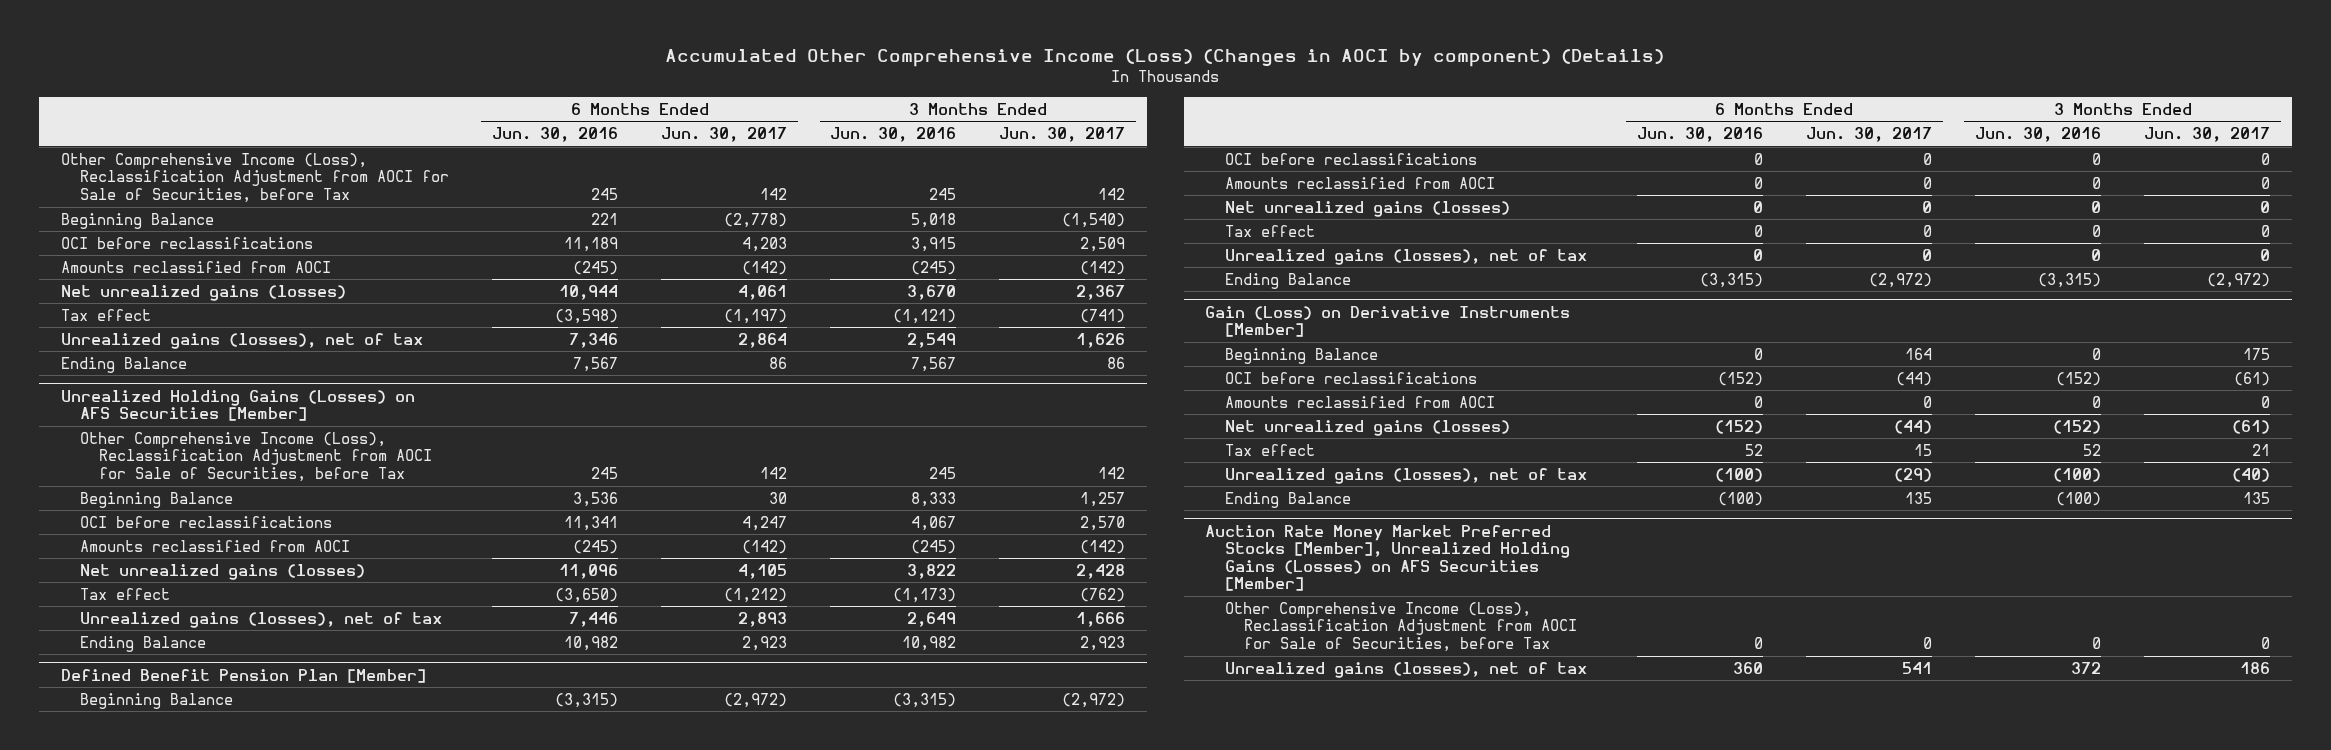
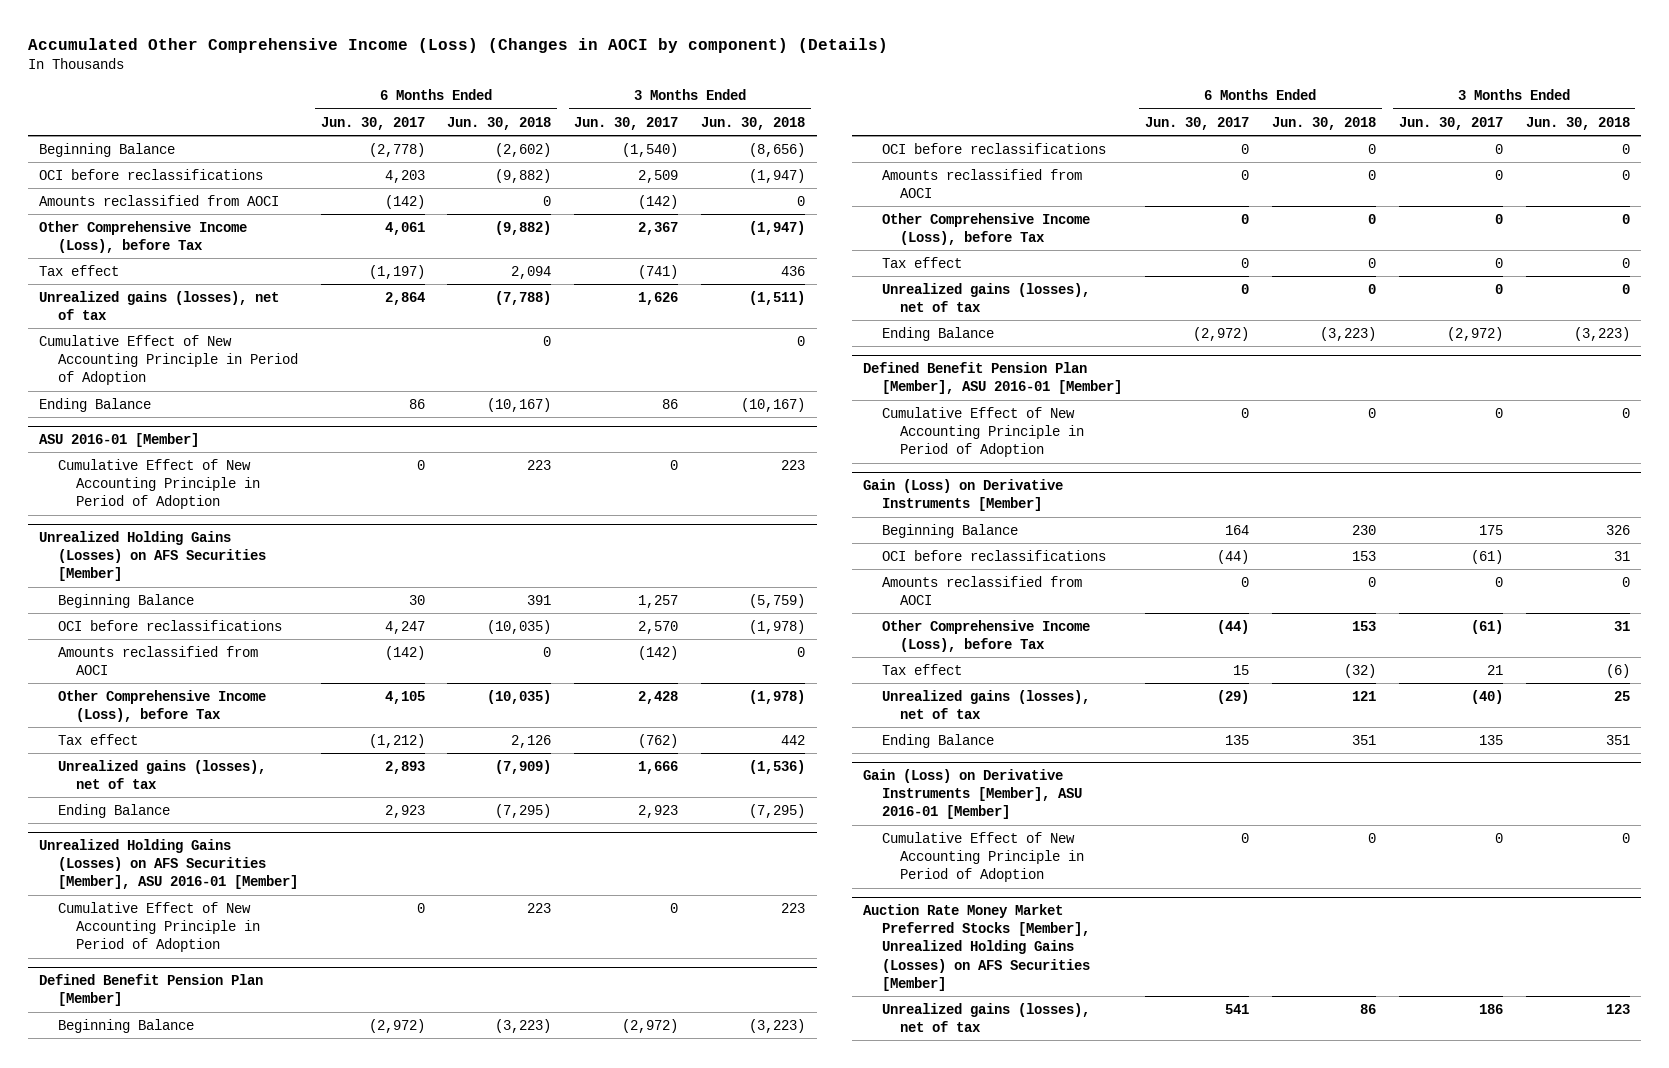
[492,126,619,142] Jun. 30, 2016 -> none
[830,126,957,142] Jun. 30, 2016 -> none
none -> [447,116,552,130] Jun. 30, 2018
none -> [701,116,806,130] Jun. 30, 2018
[60,152,449,204] Other Comprehensive Income (Loss), Reclassification Adjustment from AOCI for Sale of Securities, before Tax -> none
[60,284,346,301] Net unrealized gains (losses) -> [39,220,248,253] Other Comprehensive Income (Loss), before Tax
none -> [39,334,298,386] Cumulative Effect of New Accounting Principle in Period of Adoption
none -> [39,432,200,447] ASU 2016-01 [Member]
none -> [57,458,261,510] Cumulative Effect of New Accounting Principle in Period of Adoption
[79,431,433,483] Other Comprehensive Income (Loss), Reclassification Adjustment from AOCI for Sale of Securities, before Tax -> none
[79,563,365,580] Net unrealized gains (losses) -> [57,689,266,722] Other Comprehensive Income (Loss), before Tax
none -> [39,838,298,890] Unrealized Holding Gains (Losses) on AFS Securities [Member], ASU 2016-01 [Member]
none -> [57,901,261,953] Cumulative Effect of New Accounting Principle in Period of Adoption
[1224,200,1510,217] Net unrealized gains (losses) -> [881,212,1090,245] Other Comprehensive Income (Loss), before Tax
none -> [863,361,1122,395] Defined Benefit Pension Plan [Member], ASU 2016-01 [Member]
none -> [881,406,1085,458] Cumulative Effect of New Accounting Principle in Period of Adoption
[1224,419,1510,436] Net unrealized gains (losses) -> [881,619,1090,652] Other Comprehensive Income (Loss), before Tax
none -> [863,768,1082,820] Gain (Loss) on Derivative Instruments [Member], ASU 2016-01 [Member]
none -> [881,831,1085,883] Cumulative Effect of New Accounting Principle in Period of Adoption
[1224,601,1578,653] Other Comprehensive Income (Loss), Reclassification Adjustment from AOCI for Sale of Securities, before Tax -> none

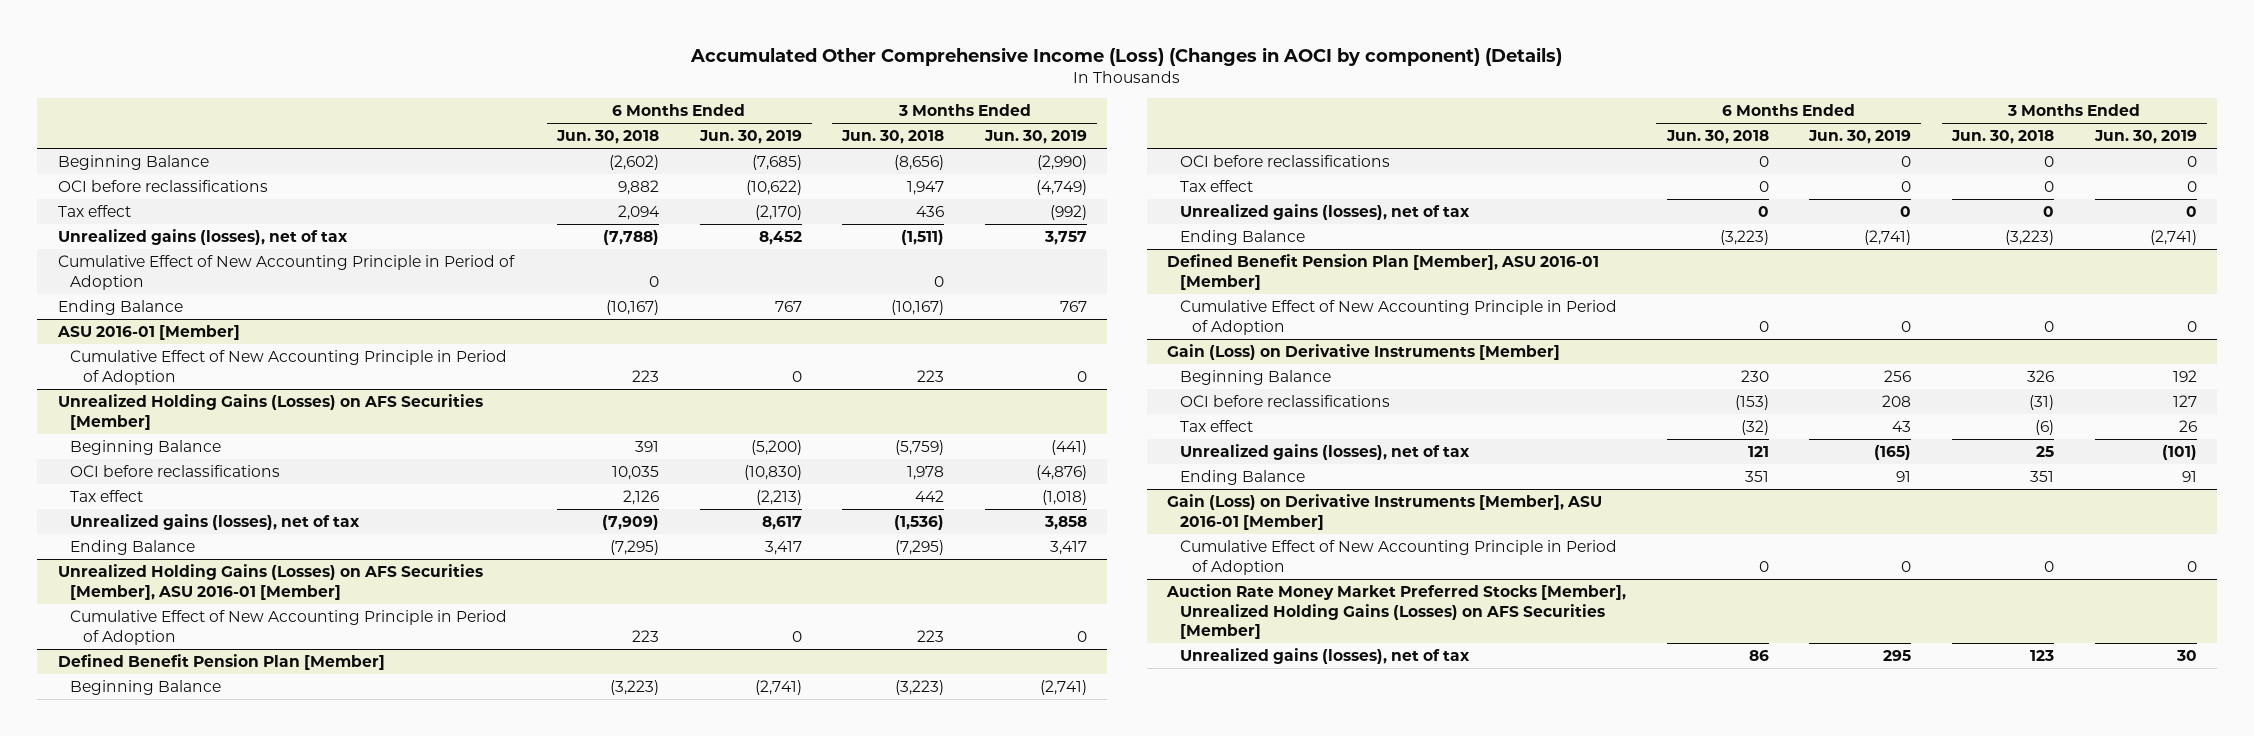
[320,116,425,130] Jun. 30, 2017 -> none
[574,116,679,130] Jun. 30, 2017 -> none
none -> [698,130,802,145] Jun. 30, 2019
none -> [984,130,1088,145] Jun. 30, 2019
[39,194,280,206] Amounts reclassified from AOCI -> none
[39,220,248,253] Other Comprehensive Income (Loss), before Tax -> none
[495,168,552,183] (9,882) -> [618,179,660,195] 9,882
[749,168,806,183] (1,947) -> [907,180,945,195] 1,947
[57,645,258,675] Amounts reclassified from AOCI -> none
[57,689,266,722] Other Comprehensive Income (Loss), before Tax -> none
[487,619,552,634] (10,035) -> [612,465,660,480] 10,035
[749,619,806,634] (1,978) -> [907,465,945,480] 1,978
[881,168,1082,198] Amounts reclassified from AOCI -> none
[881,212,1090,245] Other Comprehensive Income (Loss), before Tax -> none
[881,575,1082,605] Amounts reclassified from AOCI -> none
[881,619,1090,652] Other Comprehensive Income (Loss), before Tax -> none
[1351,550,1376,561] 153 -> [1734,394,1769,410] (153)
[1613,550,1630,561] 31 -> [2028,394,2054,410] (31)

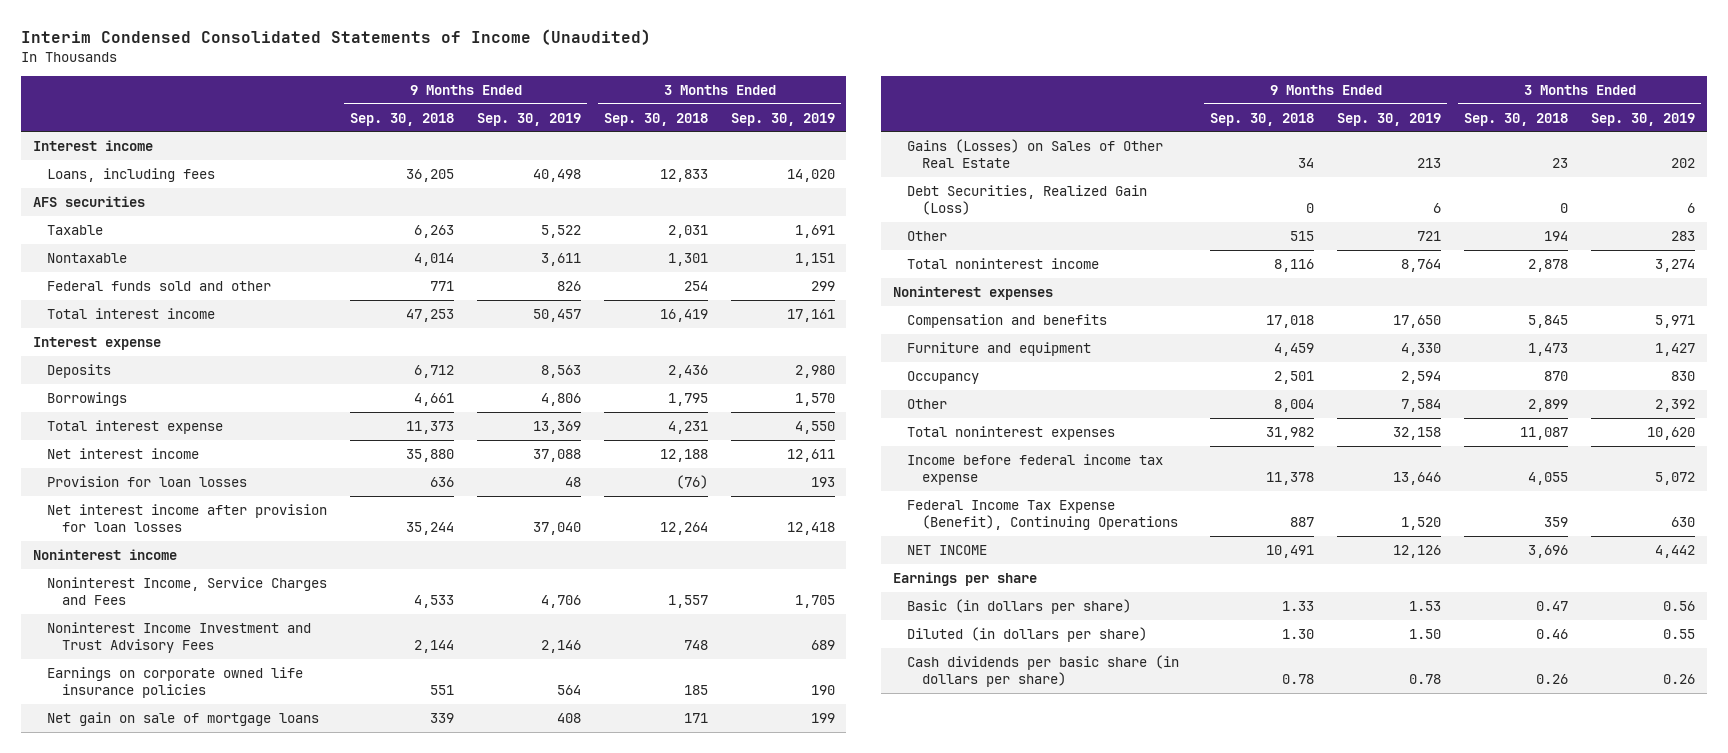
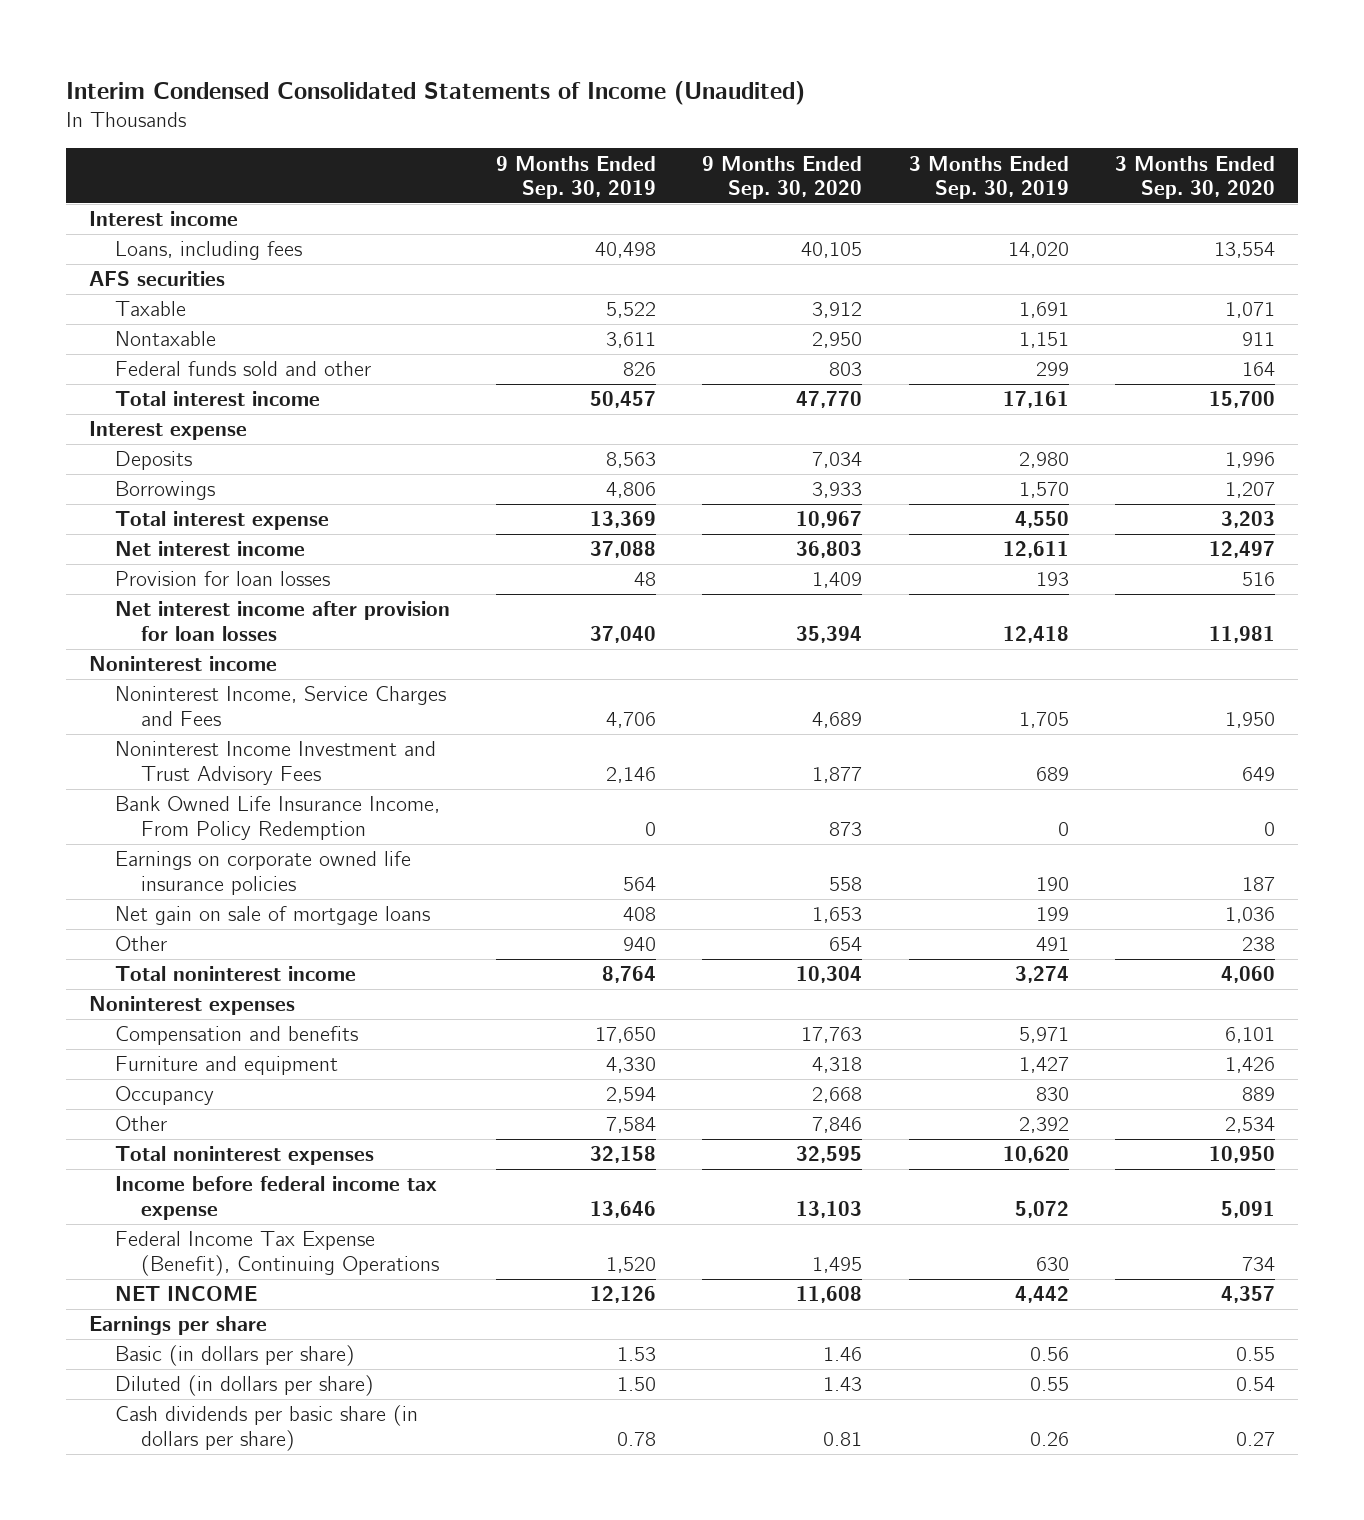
[350,112,455,126] Sep. 30, 2018 -> none
[604,112,709,126] Sep. 30, 2018 -> none
none -> [702,155,863,200] 9 Months Ended Sep. 30, 2020
none -> [1114,155,1275,200] 3 Months Ended Sep. 30, 2020
none -> [115,796,441,840] Bank Owned Life Insurance Income, From Policy Redemption
[907,139,1164,169] Gains (Losses) on Sales of Other Real Estate -> none
[907,185,1148,216] Debt Securities, Realized Gain (Loss) -> none
[1417,231,1442,242] 721 -> [623,937,657,952] 940
[1671,231,1696,242] 283 -> [1035,937,1069,952] 491

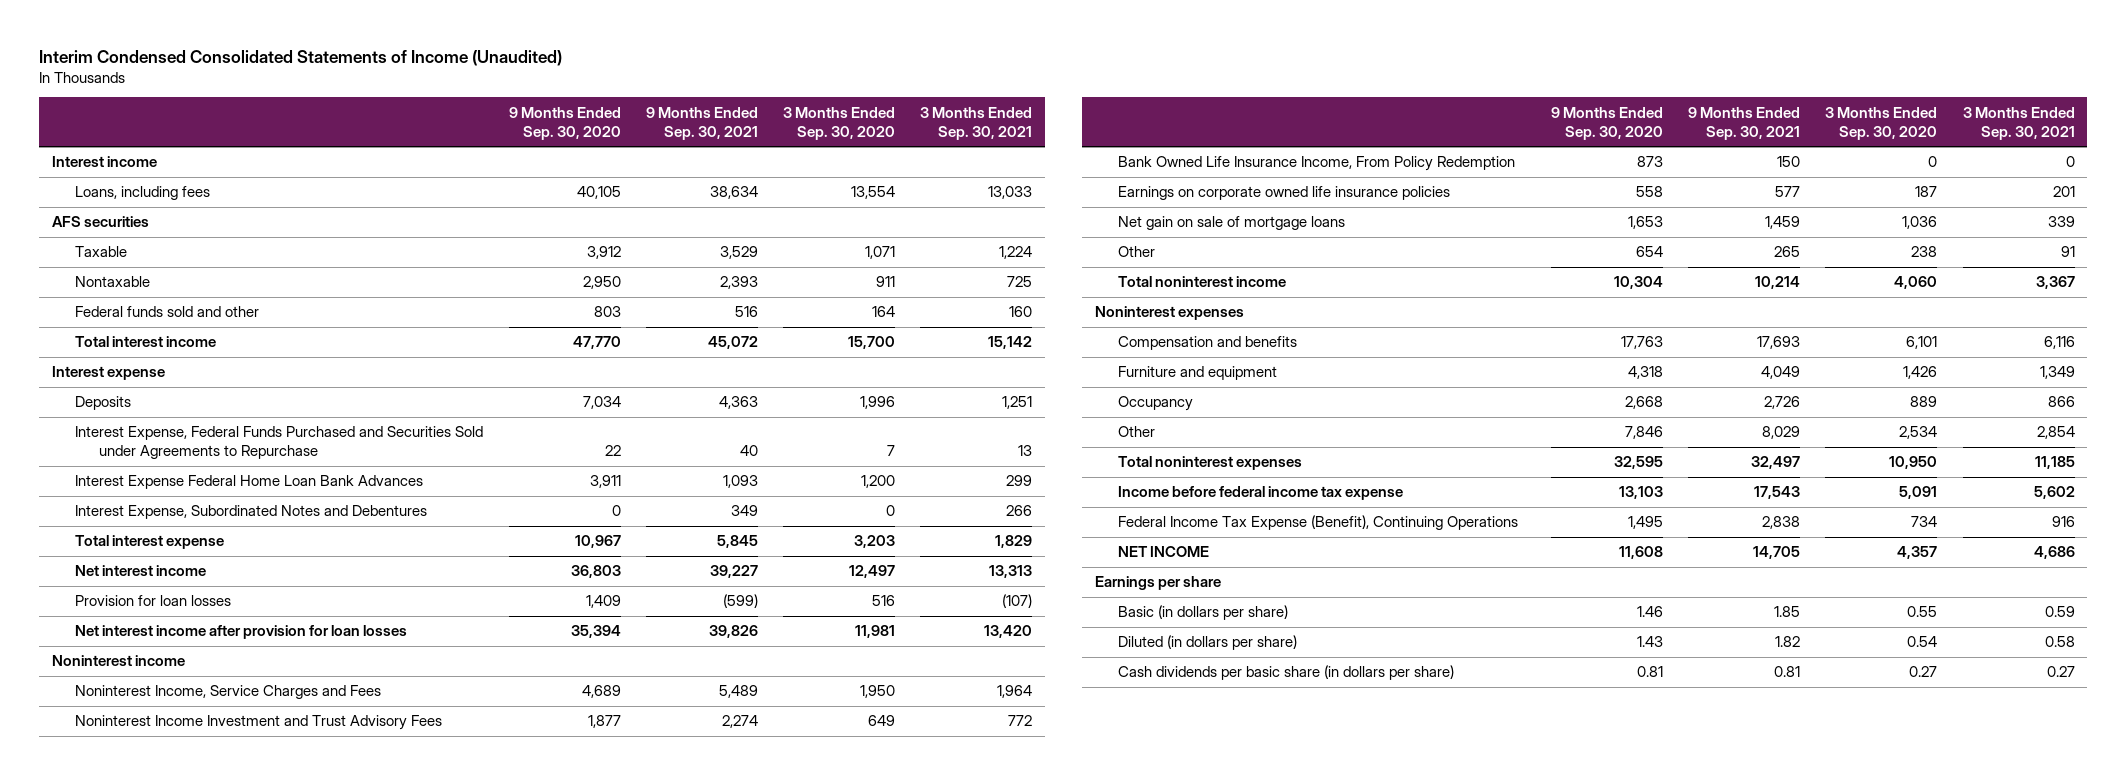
[496,155,657,200] 9 Months Ended Sep. 30, 2019 -> none
[908,155,1069,200] 3 Months Ended Sep. 30, 2019 -> none
none -> [645,106,758,140] 9 Months Ended Sep. 30, 2021
none -> [920,106,1033,140] 3 Months Ended Sep. 30, 2021
[115,481,216,501] Borrowings -> none
none -> [75,426,484,460] Interest Expense, Federal Funds Purchased and Securities Sold under Agreements to Repurchase
none -> [75,475,424,490] Interest Expense Federal Home Loan Bank Advances
none -> [75,505,428,520] Interest Expense, Subordinated Notes and Debentures

